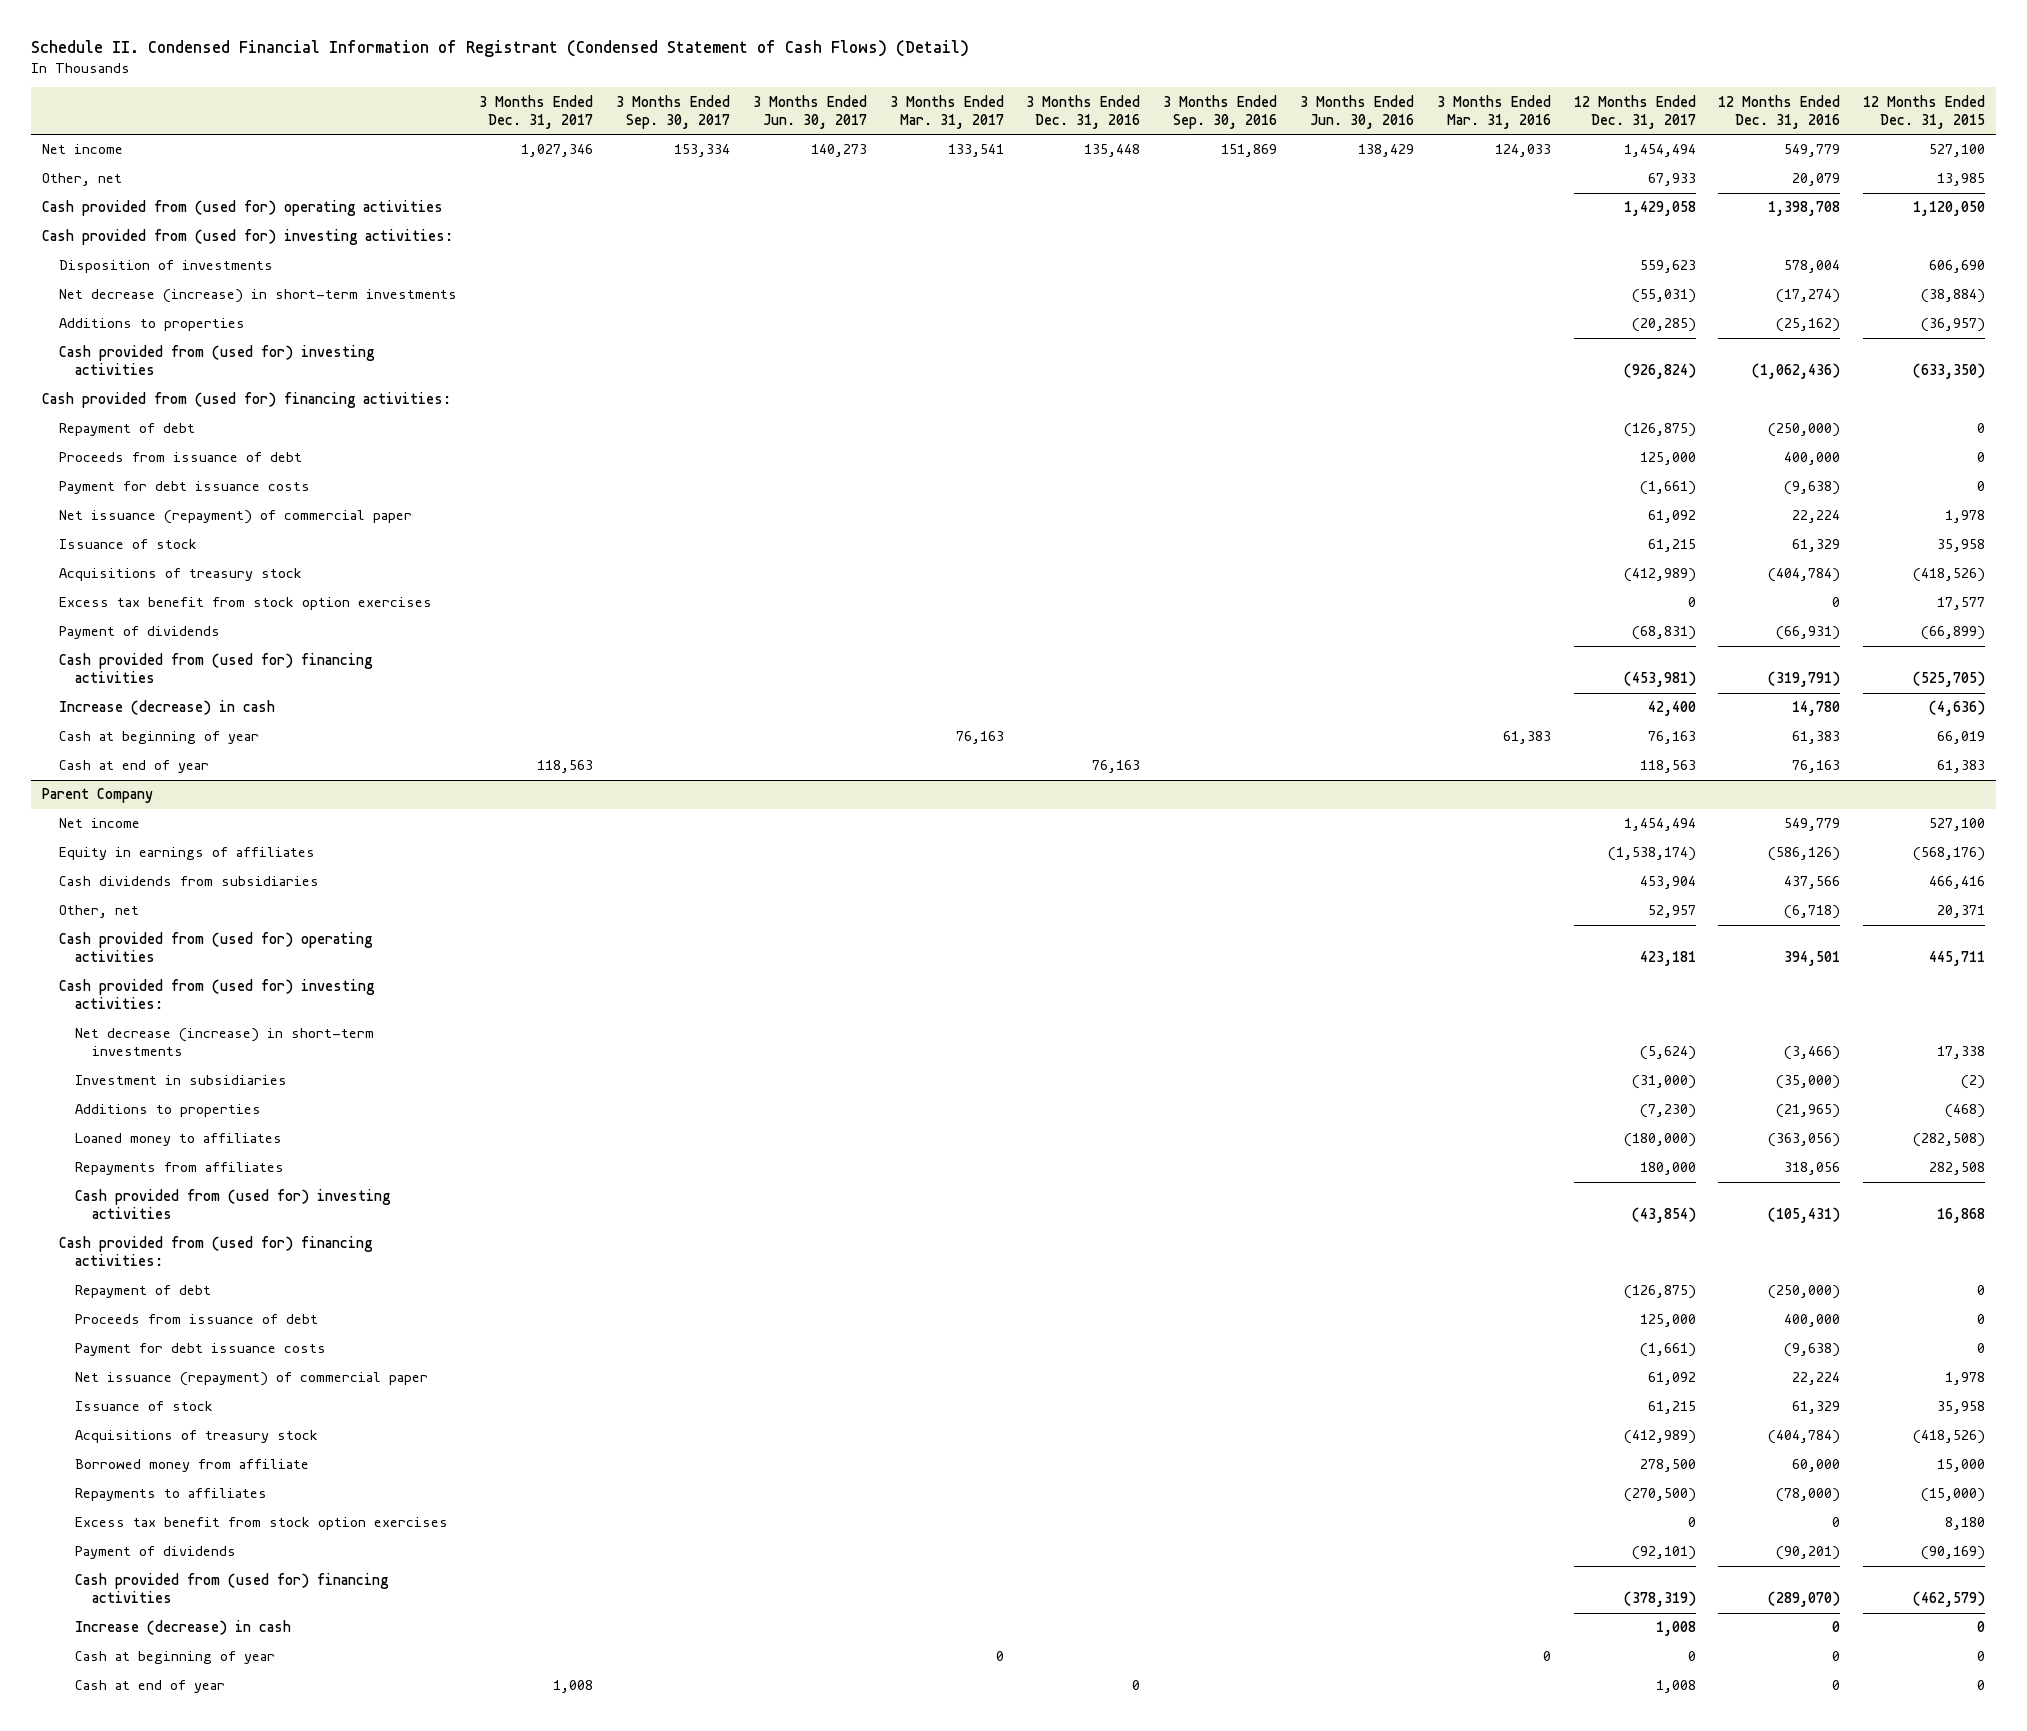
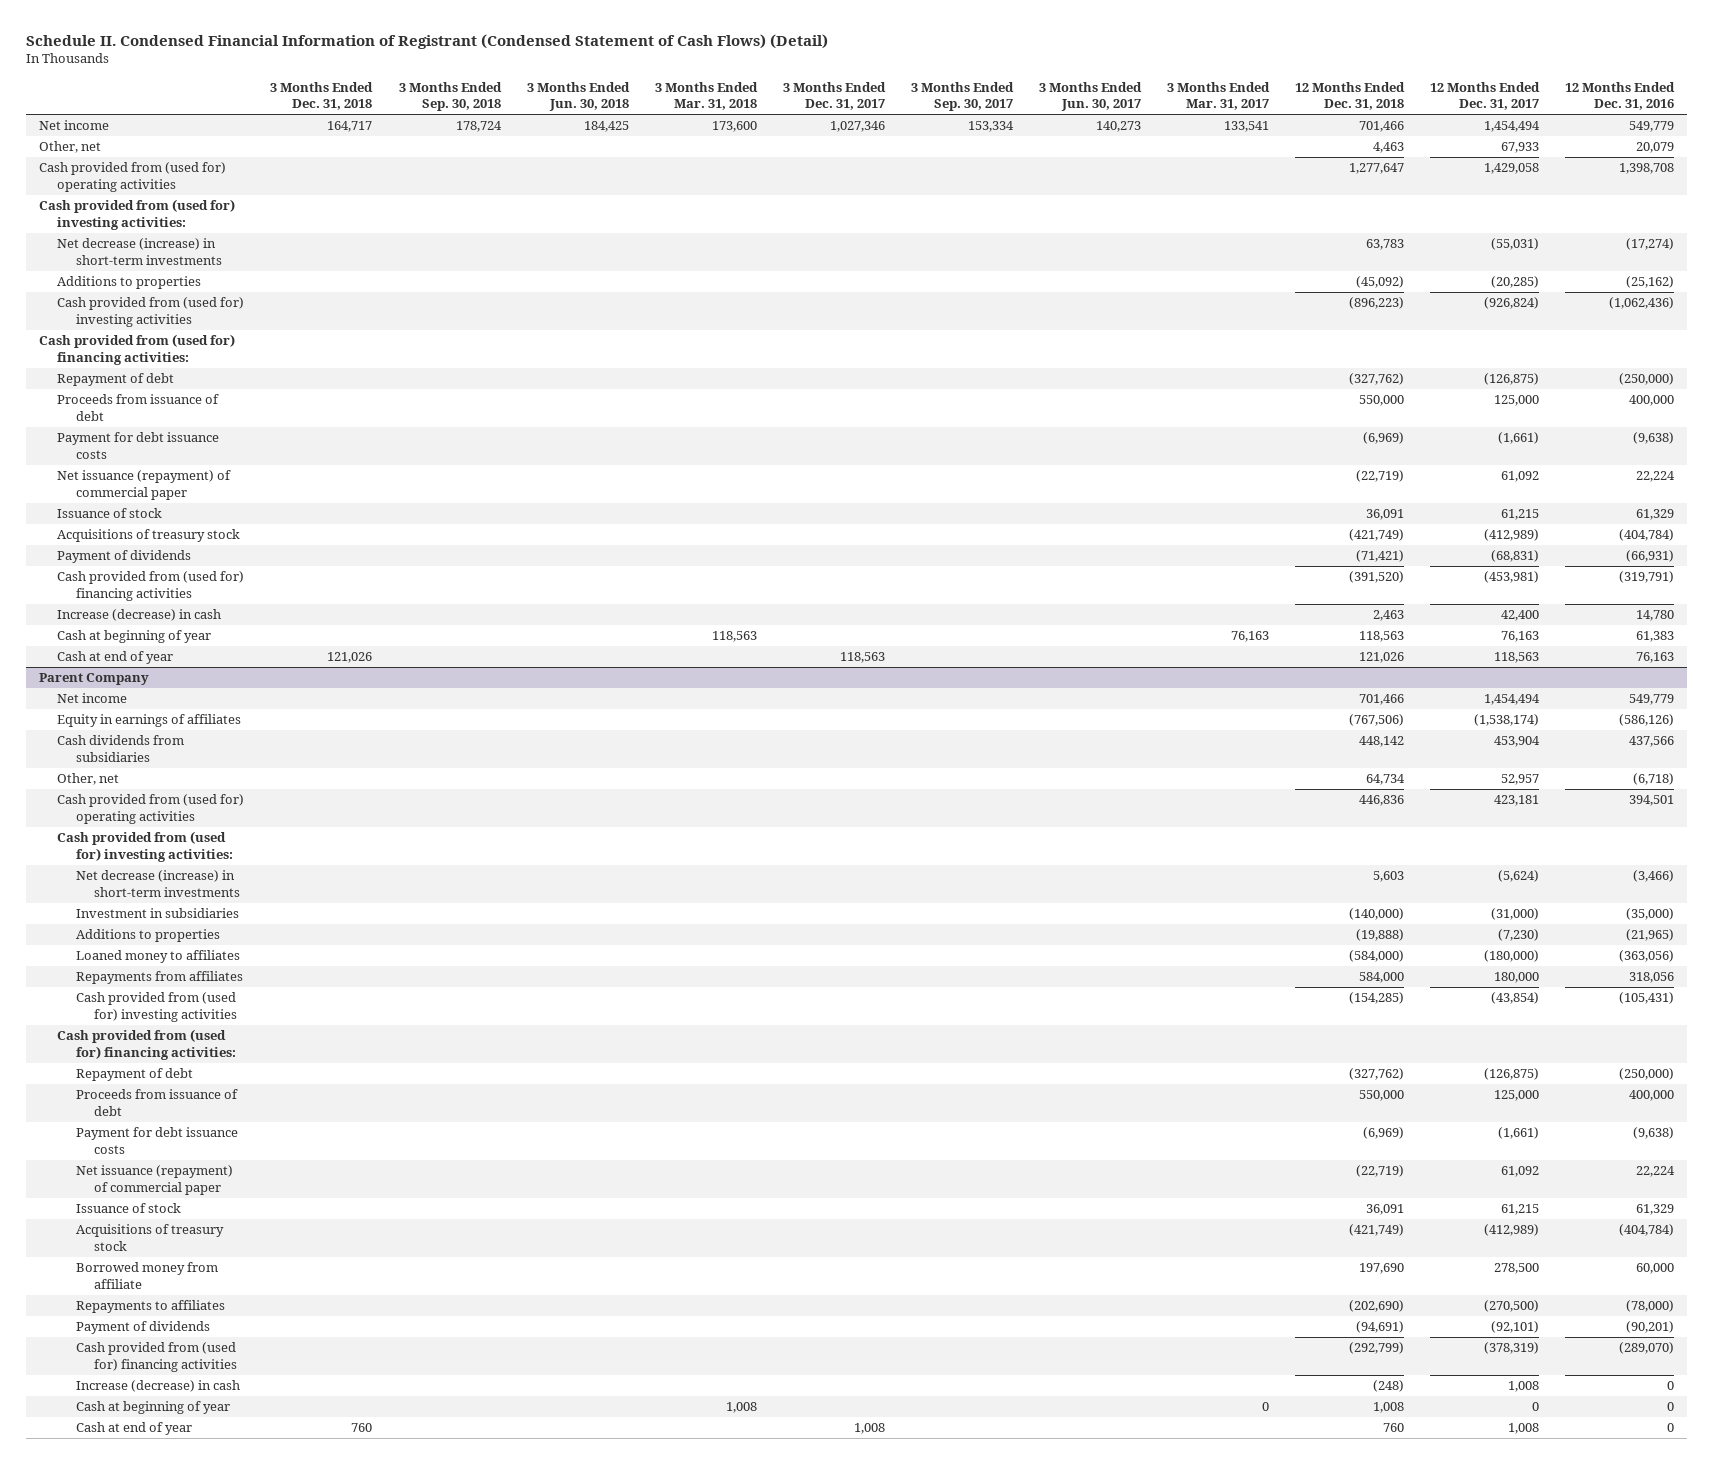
[1026,94,1141,129] 3 Months Ended Dec. 31, 2016 -> none
[1163,94,1278,129] 3 Months Ended Sep. 30, 2016 -> none
[1300,94,1415,129] 3 Months Ended Jun. 30, 2016 -> none
[1436,94,1551,129] 3 Months Ended Mar. 31, 2016 -> none
[1863,94,1986,129] 12 Months Ended Dec. 31, 2015 -> none
none -> [270,81,374,110] 3 Months Ended Dec. 31, 2018
none -> [398,81,502,111] 3 Months Ended Sep. 30, 2018
none -> [526,81,630,111] 3 Months Ended Jun. 30, 2018
none -> [654,81,758,110] 3 Months Ended Mar. 31, 2018
none -> [1295,81,1406,110] 12 Months Ended Dec. 31, 2018
[58,260,273,274] Disposition of investments -> none
[58,597,432,611] Excess tax benefit from stock option exercises -> none
[75,1517,449,1531] Excess tax benefit from stock option exercises -> none

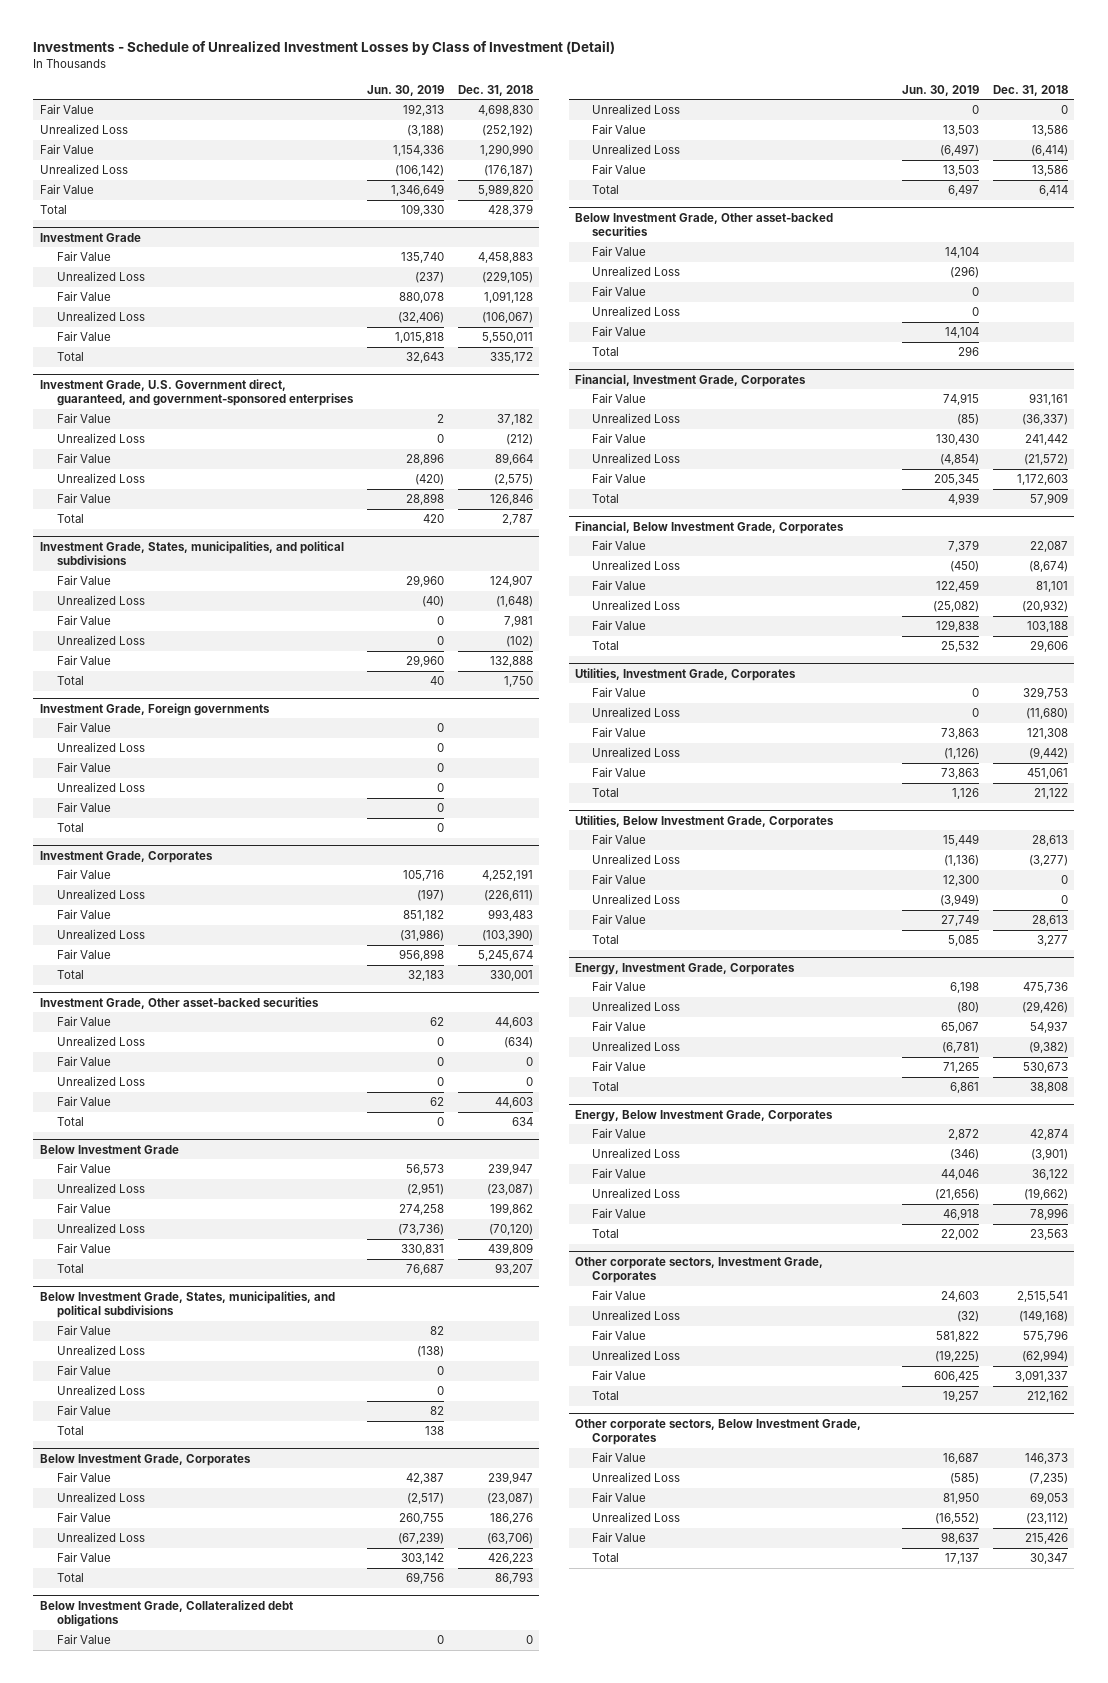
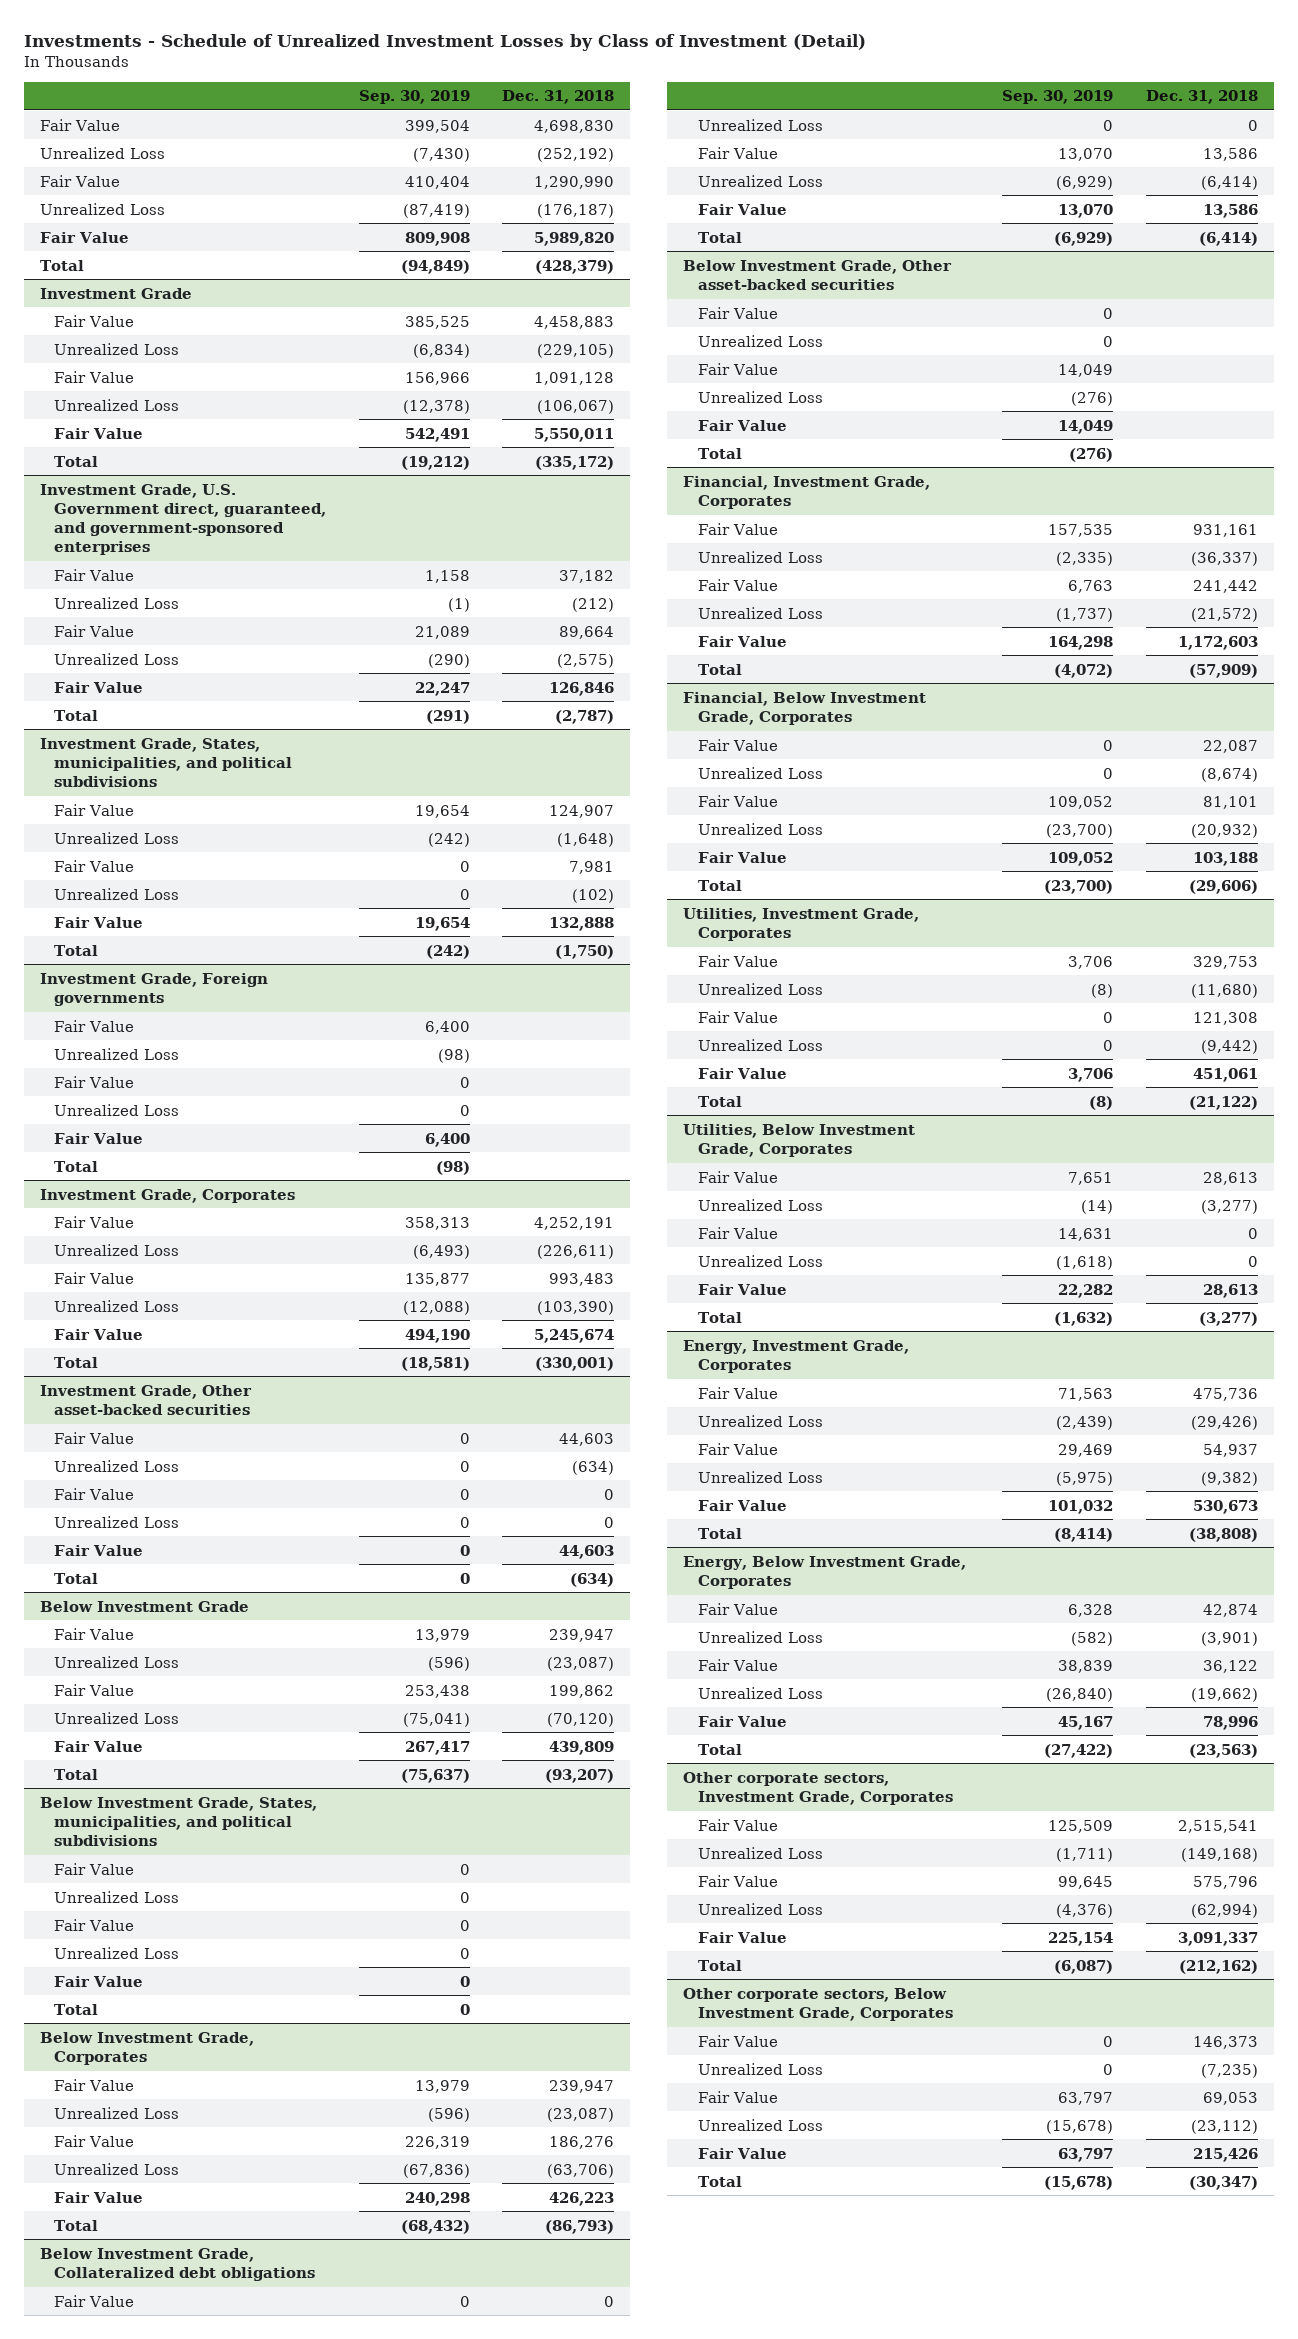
[366,84,444,96] Jun. 30, 2019 -> none
none -> [358,90,470,105] Sep. 30, 2019
[487,204,533,217] 428,379 -> [535,259,615,274] (428,379)
[489,352,533,364] 335,172 -> [535,455,615,470] (335,172)
[501,514,533,526] 2,787 -> [555,709,615,724] (2,787)
[503,676,533,688] 1,750 -> [555,944,615,959] (1,750)
[489,970,533,982] 330,001 -> [535,1356,615,1371] (330,001)
[511,1117,533,1127] 634 -> [570,1572,615,1587] (634)
[494,1263,533,1276] 93,207 -> [545,1768,615,1783] (93,207)
[494,1572,533,1585] 86,793 -> [545,2219,615,2234] (86,793)
[1038,185,1068,197] 6,414 -> [1198,231,1258,246] (6,414)
[1029,493,1068,506] 57,909 -> [1188,663,1258,678] (57,909)
[1029,640,1068,653] 29,606 -> [1188,879,1258,894] (29,606)
[1033,788,1068,800] 21,122 -> [1188,1095,1258,1110] (21,122)
[1036,935,1068,947] 3,277 -> [1198,1311,1258,1326] (3,277)
[1029,1082,1068,1094] 38,808 -> [1188,1527,1258,1542] (38,808)
[1029,1229,1068,1241] 23,563 -> [1188,1743,1258,1758] (23,563)
[1026,1391,1068,1403] 212,162 -> [1178,1959,1258,1974] (212,162)
[1029,1553,1068,1565] 30,347 -> [1188,2175,1258,2190] (30,347)

